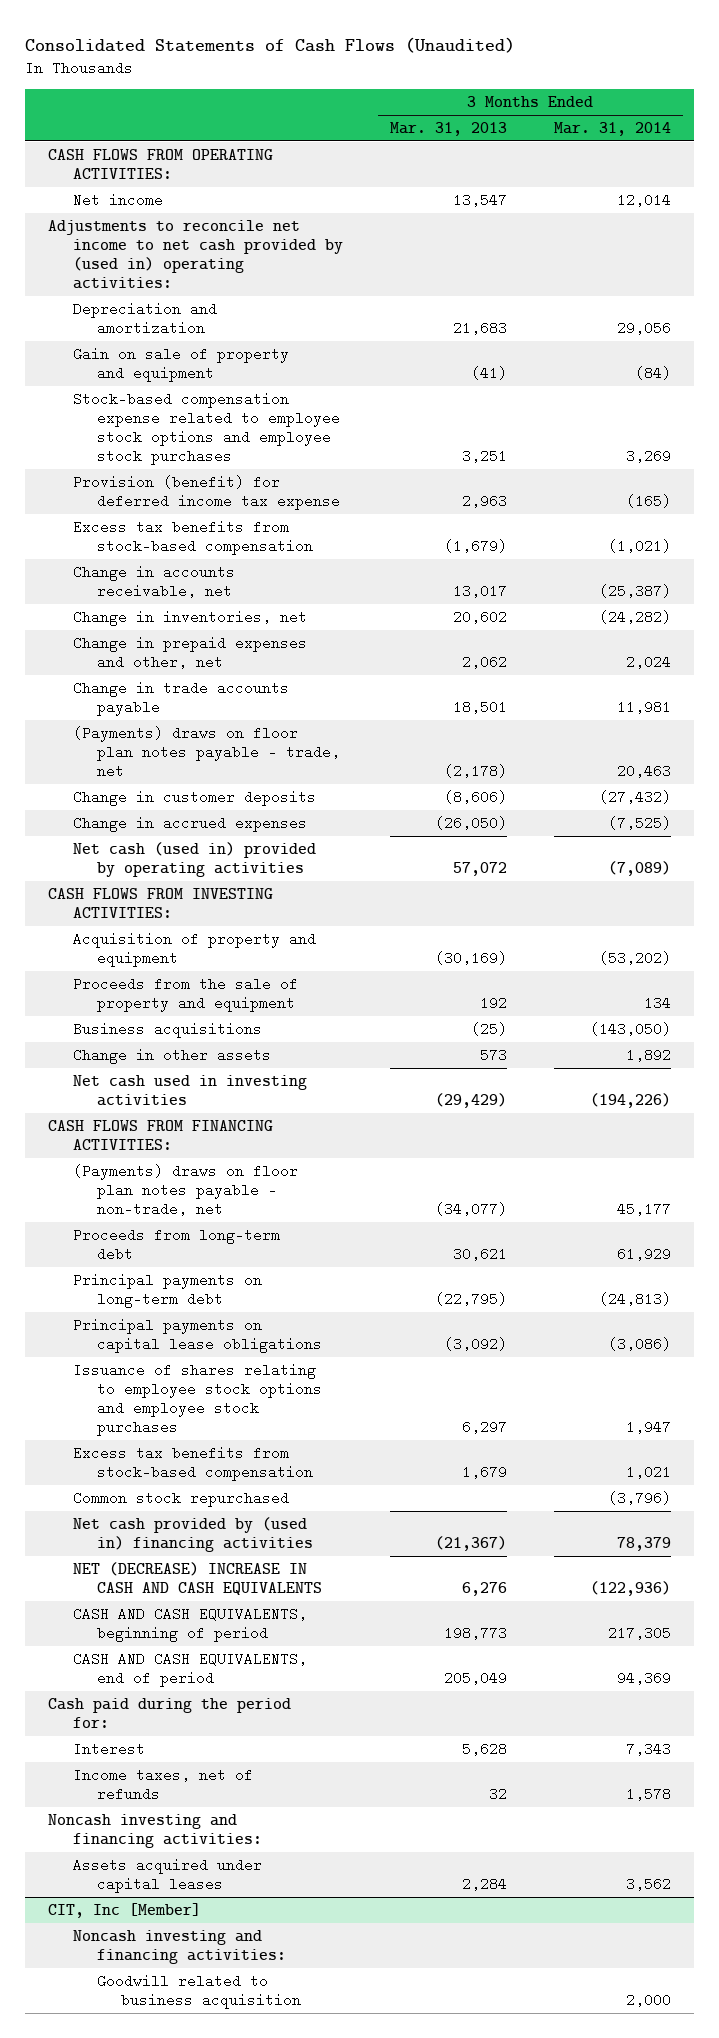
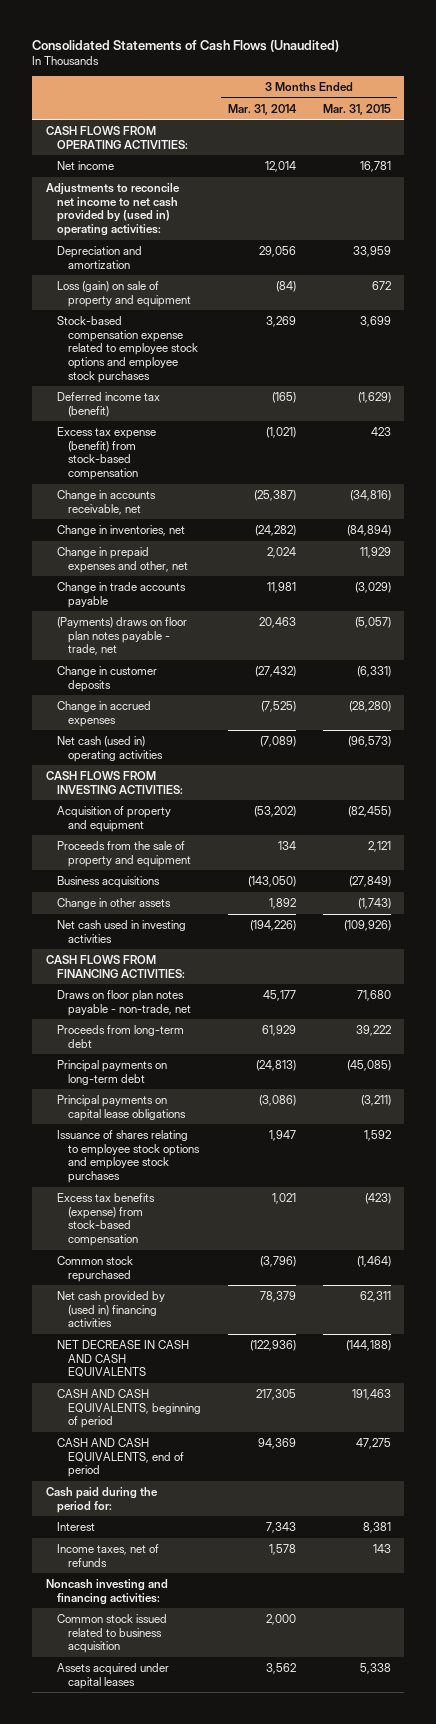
[389,122,507,137] Mar. 31, 2013 -> none
none -> [322,103,391,115] Mar. 31, 2015
[72,346,289,383] Gain on sale of property and equipment -> [56,280,191,307] Loss (gain) on sale of property and equipment
[72,474,340,511] Provision (benefit) for deferred income tax expense -> [56,391,160,417] Deferred income tax (benefit)
[72,519,313,556] Excess tax benefits from stock-based compensation -> [56,426,156,480] Excess tax expense (benefit) from stock-based compensation
[72,841,316,878] Net cash (used in) provided by operating activities -> [56,735,163,762] Net cash (used in) operating activities
[72,1163,298,1217] (Payments) draws on floor plan notes payable - non-trade, net -> [56,989,191,1016] Draws on floor plan notes payable - non-trade, net
[72,1445,313,1482] Excess tax benefits from stock-based compensation -> [56,1192,155,1246] Excess tax benefits (expense) from stock-based compensation
[72,1561,322,1596] NET (DECREASE) INCREASE IN CASH AND CASH EQUIVALENTS -> [56,1339,189,1378] NET DECREASE IN CASH AND CASH EQUIVALENTS
none -> [56,1613,167,1654] Common stock issued related to business acquisition
[48,1902,202,1918] CIT, Inc [Member] -> none
[72,1929,286,1965] Noncash investing and financing activities: -> none
[96,1973,302,2010] Goodwill related to business acquisition -> none

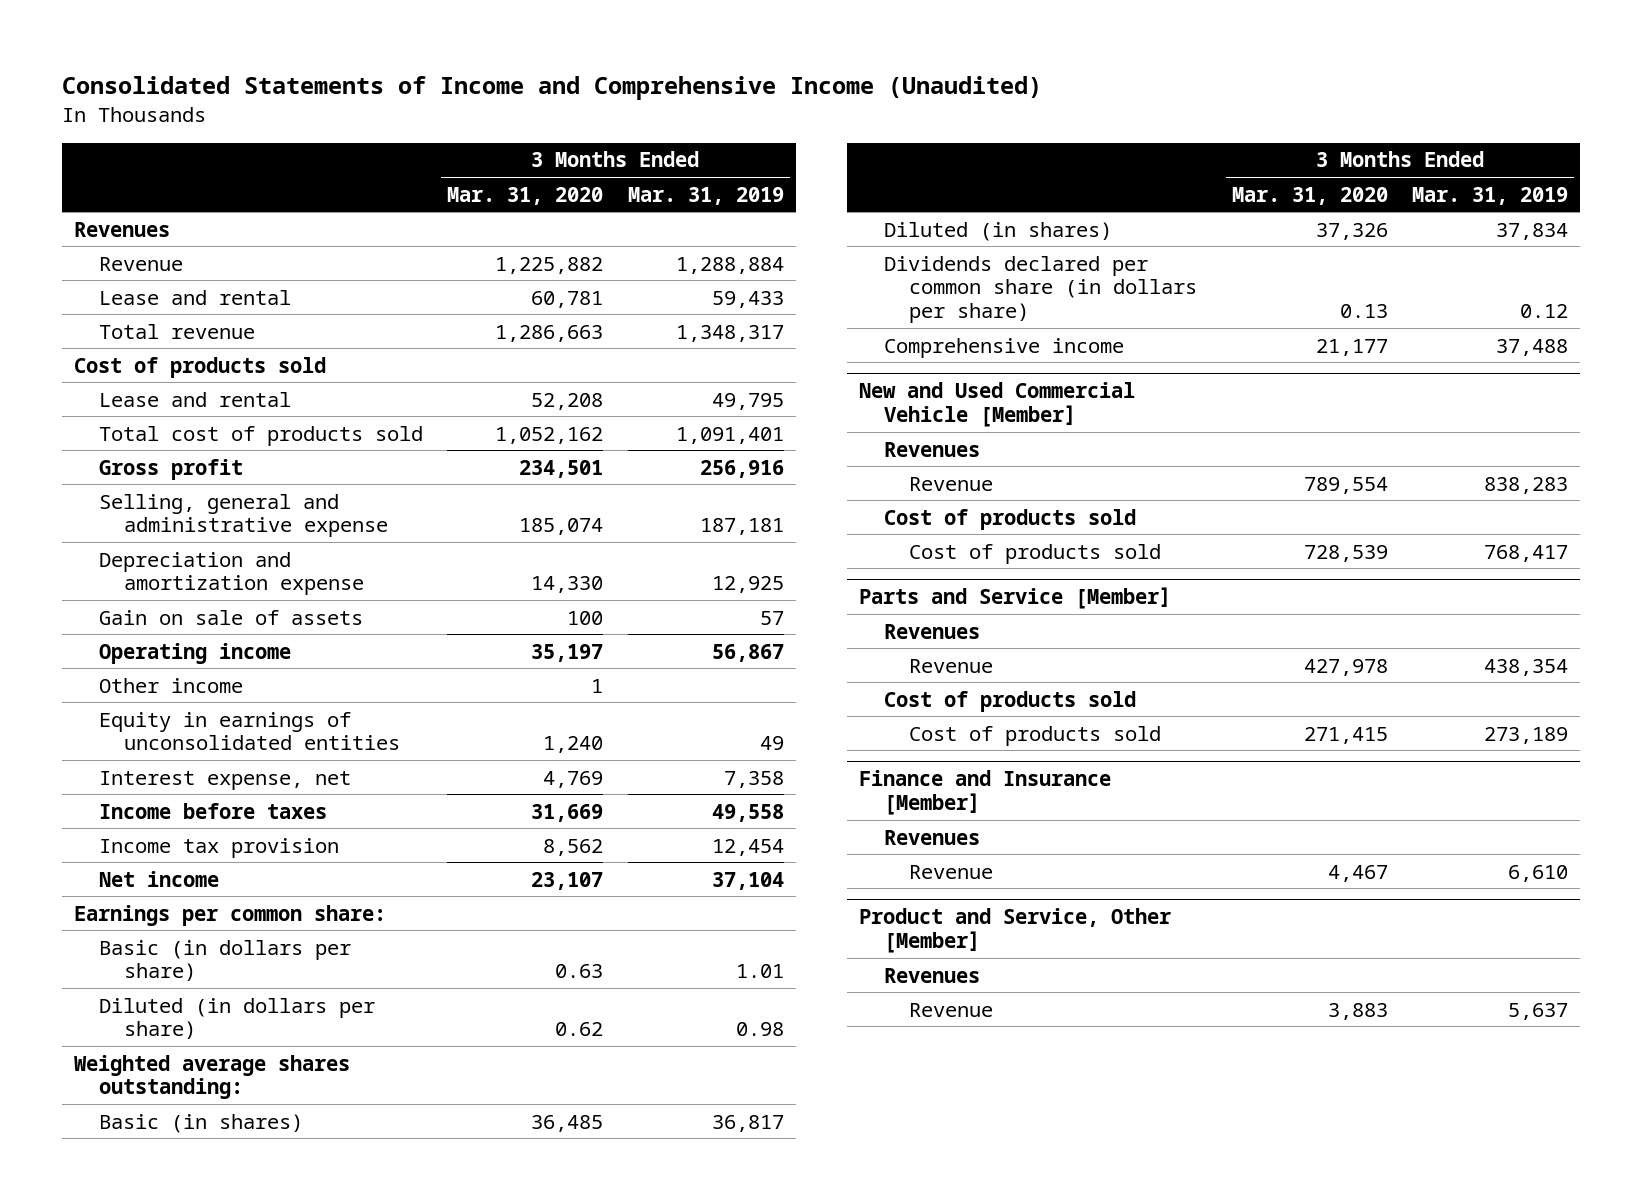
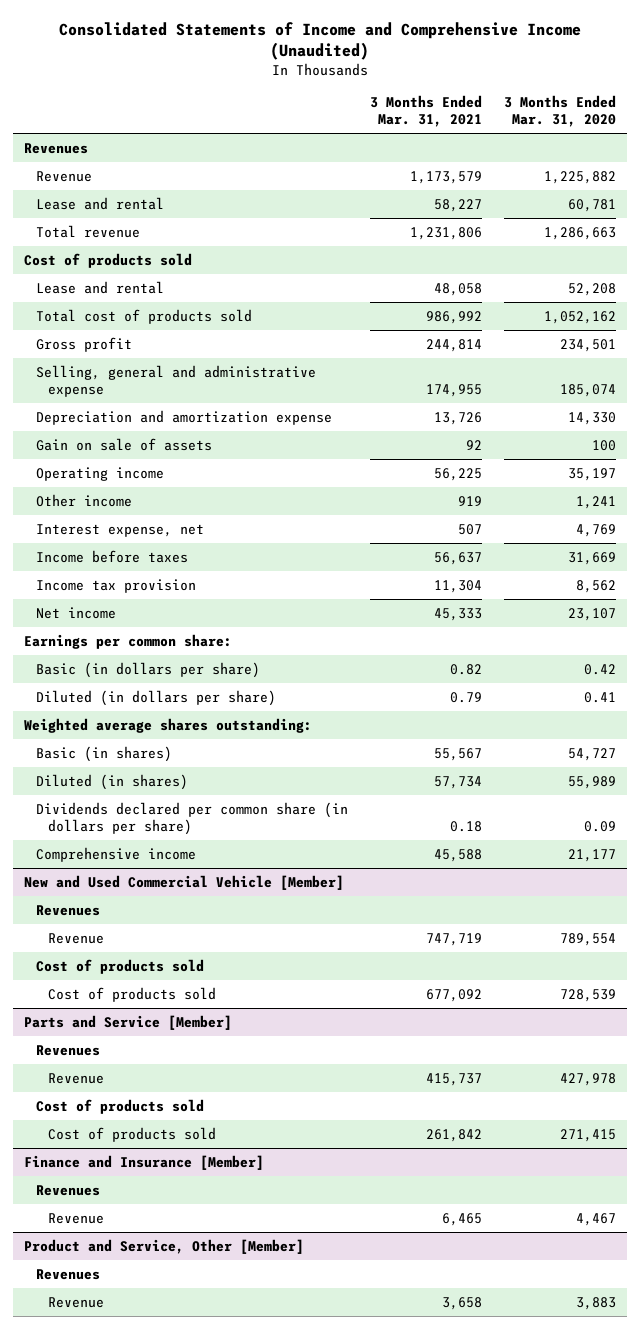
[627,186,784,205] Mar. 31, 2019 -> none
none -> [370,95,483,128] 3 Months Ended Mar. 31, 2021
[99,711,401,751] Equity in earnings of unconsolidated entities -> none
[591,678,604,693] 1 -> [576,495,617,509] 1,241
[555,964,604,979] 0.63 -> [584,663,617,675] 0.42
[555,1022,604,1037] 0.62 -> [584,691,617,703] 0.41
[531,1114,604,1132] 36,485 -> [568,747,617,761] 54,727
[1316,222,1389,240] 37,326 -> [568,775,617,789] 55,989
[1340,304,1389,319] 0.13 -> [584,820,617,832] 0.09

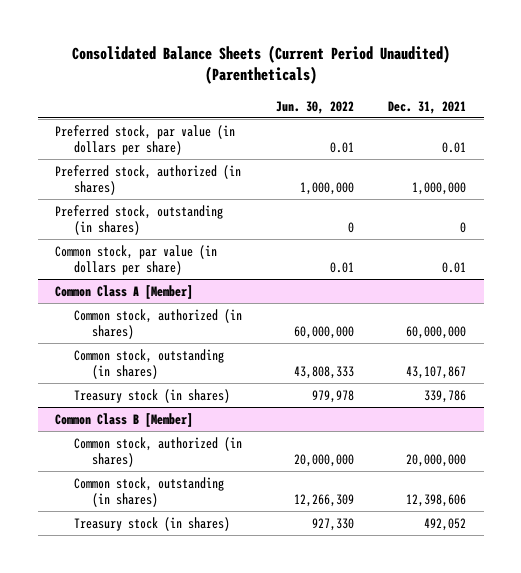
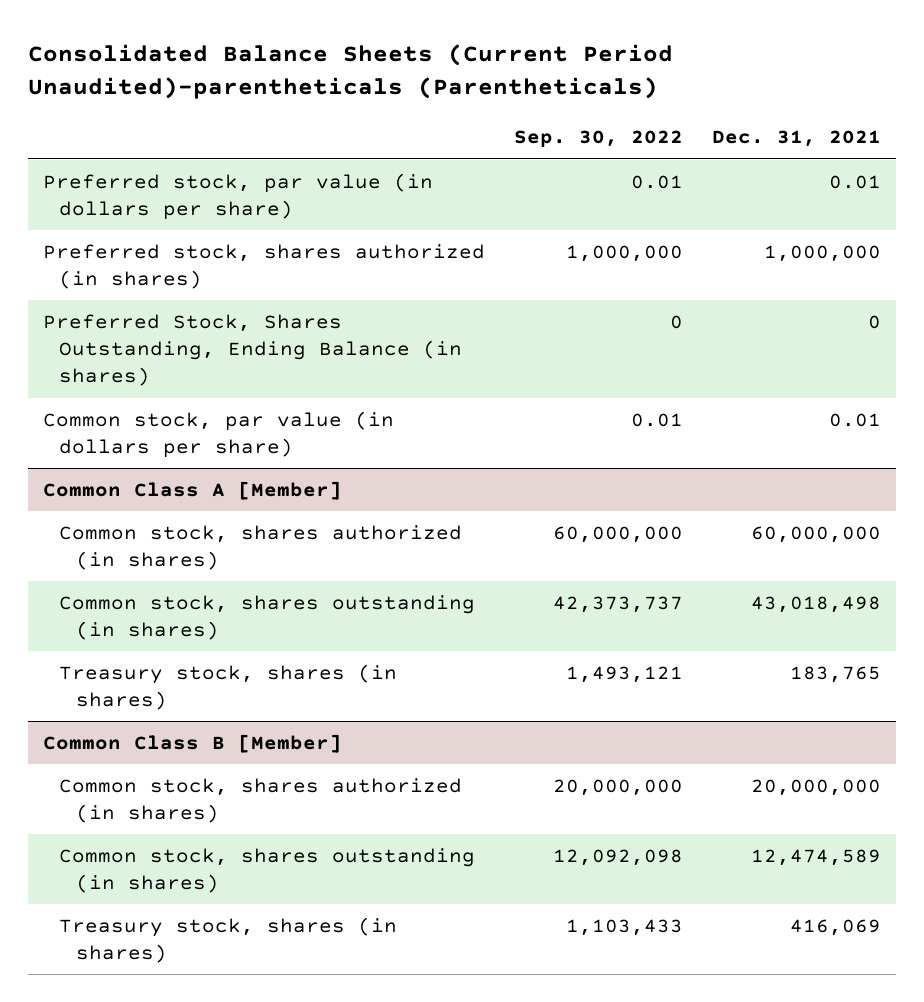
[71,44,450,85] Consolidated Balance Sheets (Current Period Unaudited) (Parentheticals) -> [28,44,674,100] Consolidated Balance Sheets (Current Period Unaudited)-parentheticals (Parentheticals)
[276,100,355,114] Jun. 30, 2022 -> none
none -> [514,130,684,148] Sep. 30, 2022
[54,164,241,196] Preferred stock, authorized (in shares) -> [43,243,486,290] Preferred stock, shares authorized (in shares)
[54,204,223,236] Preferred stock, outstanding (in shares) -> [43,313,463,387] Preferred Stock, Shares Outstanding, Ending Balance (in shares)
[73,308,242,340] Common stock, authorized (in shares) -> [59,524,463,571] Common stock, shares authorized (in shares)
[73,348,224,380] Common stock, outstanding (in shares) -> [59,594,476,641] Common stock, shares outstanding (in shares)
[406,366,467,380] 43,107,867 -> [751,595,882,613] 43,018,498
[73,388,230,403] Treasury stock (in shares) -> [59,663,398,711] Treasury stock, shares (in shares)
[424,389,467,403] 339,786 -> [790,665,882,683] 183,765
[73,436,242,468] Common stock, authorized (in shares) -> [59,777,463,824] Common stock, shares authorized (in shares)
[73,476,224,508] Common stock, outstanding (in shares) -> [59,847,476,894] Common stock, shares outstanding (in shares)
[406,494,467,508] 12,398,606 -> [751,848,882,866] 12,474,589
[73,516,230,531] Treasury stock (in shares) -> [59,916,398,964] Treasury stock, shares (in shares)
[424,517,467,531] 492,052 -> [790,918,882,936] 416,069

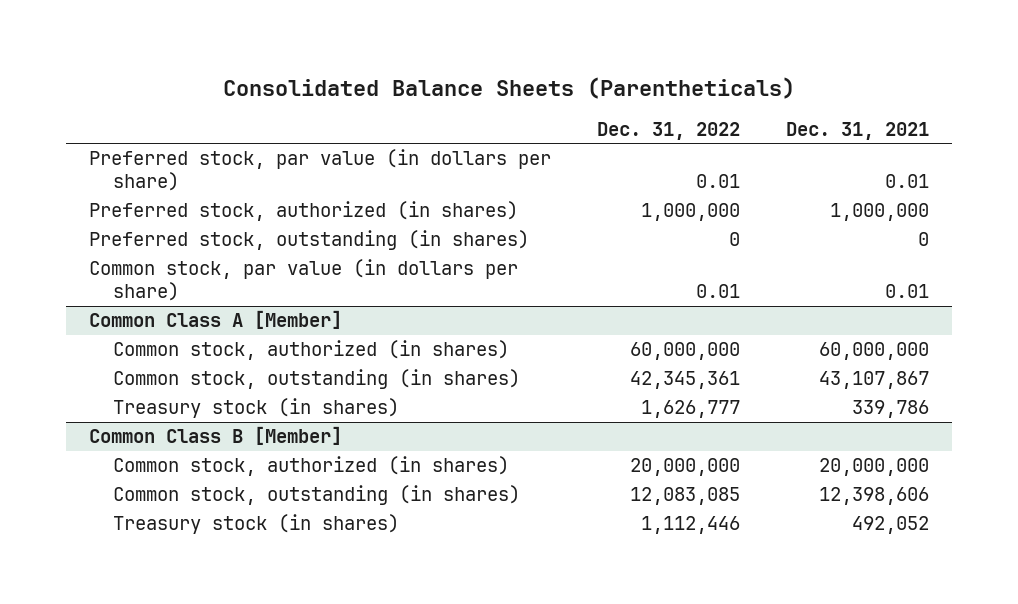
[28,44,674,100] Consolidated Balance Sheets (Current Period Unaudited)-parentheticals (Parentheticals) -> [223,76,796,99] Consolidated Balance Sheets (Parentheticals)
[514,130,684,148] Sep. 30, 2022 -> none
none -> [597,121,741,140] Dec. 31, 2022
[43,243,486,290] Preferred stock, shares authorized (in shares) -> [89,201,519,222] Preferred stock, authorized (in shares)
[43,313,463,387] Preferred Stock, Shares Outstanding, Ending Balance (in shares) -> [89,230,530,251] Preferred stock, outstanding (in shares)
[59,524,463,571] Common stock, shares authorized (in shares) -> [112,340,509,361] Common stock, authorized (in shares)
[59,594,476,641] Common stock, shares outstanding (in shares) -> [112,369,520,390] Common stock, outstanding (in shares)
[751,595,882,613] 43,018,498 -> [819,371,930,390] 43,107,867
[59,663,398,711] Treasury stock, shares (in shares) -> [112,398,399,419] Treasury stock (in shares)
[790,665,882,683] 183,765 -> [852,400,930,419] 339,786
[59,777,463,824] Common stock, shares authorized (in shares) -> [112,456,509,477] Common stock, authorized (in shares)
[59,847,476,894] Common stock, shares outstanding (in shares) -> [112,485,520,506] Common stock, outstanding (in shares)
[751,848,882,866] 12,474,589 -> [819,487,930,506] 12,398,606
[59,916,398,964] Treasury stock, shares (in shares) -> [112,514,399,535] Treasury stock (in shares)
[790,918,882,936] 416,069 -> [852,516,930,535] 492,052

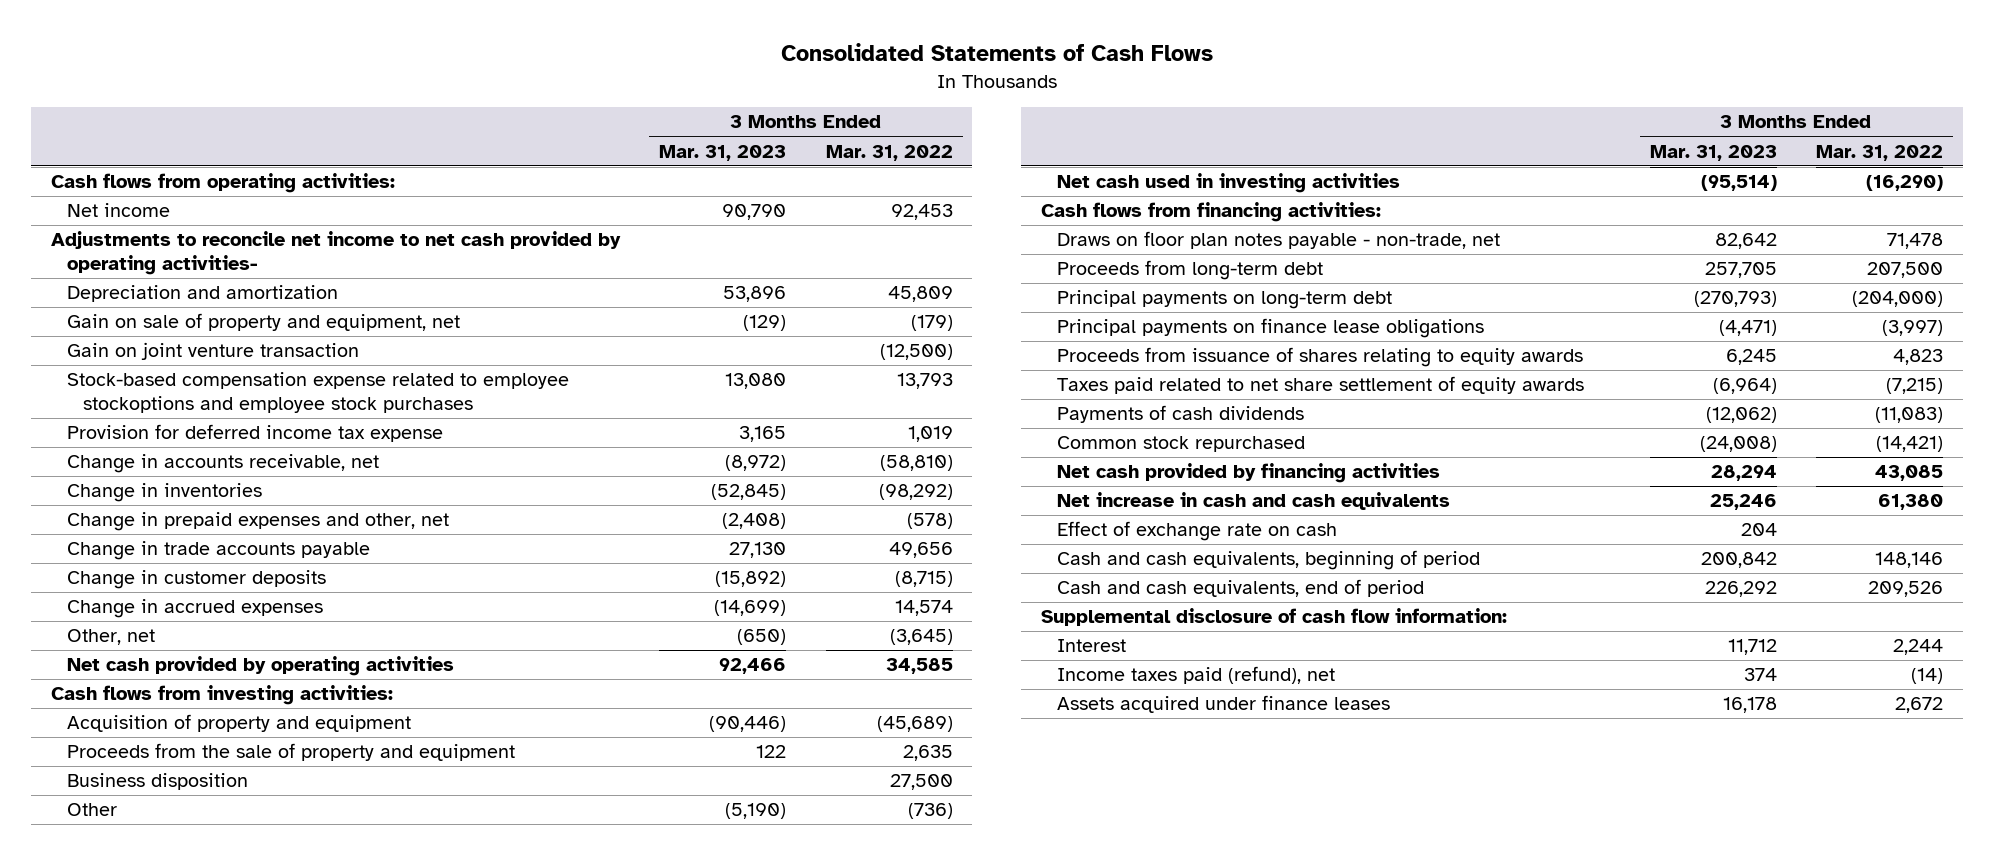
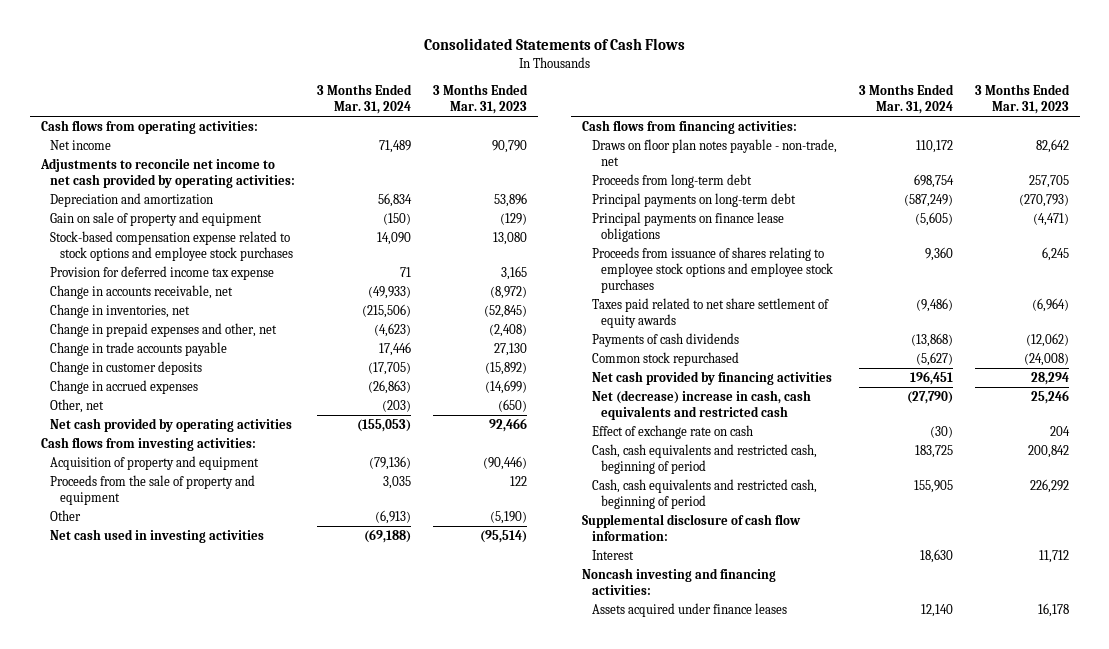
[825,144,953,161] Mar. 31, 2022 -> none
none -> [317,83,413,114] 3 Months Ended Mar. 31, 2024
[50,231,621,275] Adjustments to reconcile net income to net cash provided by operating activities- -> [39,158,296,189] Adjustments to reconcile net income to net cash provided by operating activities:
[67,342,360,361] Gain on joint venture transaction -> none
[67,313,461,332] Gain on sale of property and equipment, net -> [50,212,263,227] Gain on sale of property and equipment
[67,372,570,413] Stock-based compensation expense related to employee stockoptions and employee stock purchases -> [50,231,293,262] Stock-based compensation expense related to stock options and employee stock purchases
[67,483,263,503] Change in inventories -> [50,304,191,319] Change in inventories, net
[67,773,249,791] Business disposition -> none
[1057,347,1584,368] Proceeds from issuance of shares relating to equity awards -> [591,247,834,294] Proceeds from issuance of shares relating to employee stock options and employee stock purchases
[1057,492,1451,511] Net increase in cash and cash equivalents -> [591,390,811,421] Net (decrease) increase in cash, cash equivalents and restricted cash
[1057,550,1481,571] Cash and cash equivalents, beginning of period -> [591,444,817,475] Cash, cash equivalents and restricted cash, beginning of period
[1057,579,1425,598] Cash and cash equivalents, end of period -> [591,479,817,510] Cash, cash equivalents and restricted cash, beginning of period
[1057,666,1336,685] Income taxes paid (refund), net -> none
none -> [582,568,777,596] Noncash investing and financing activities:

